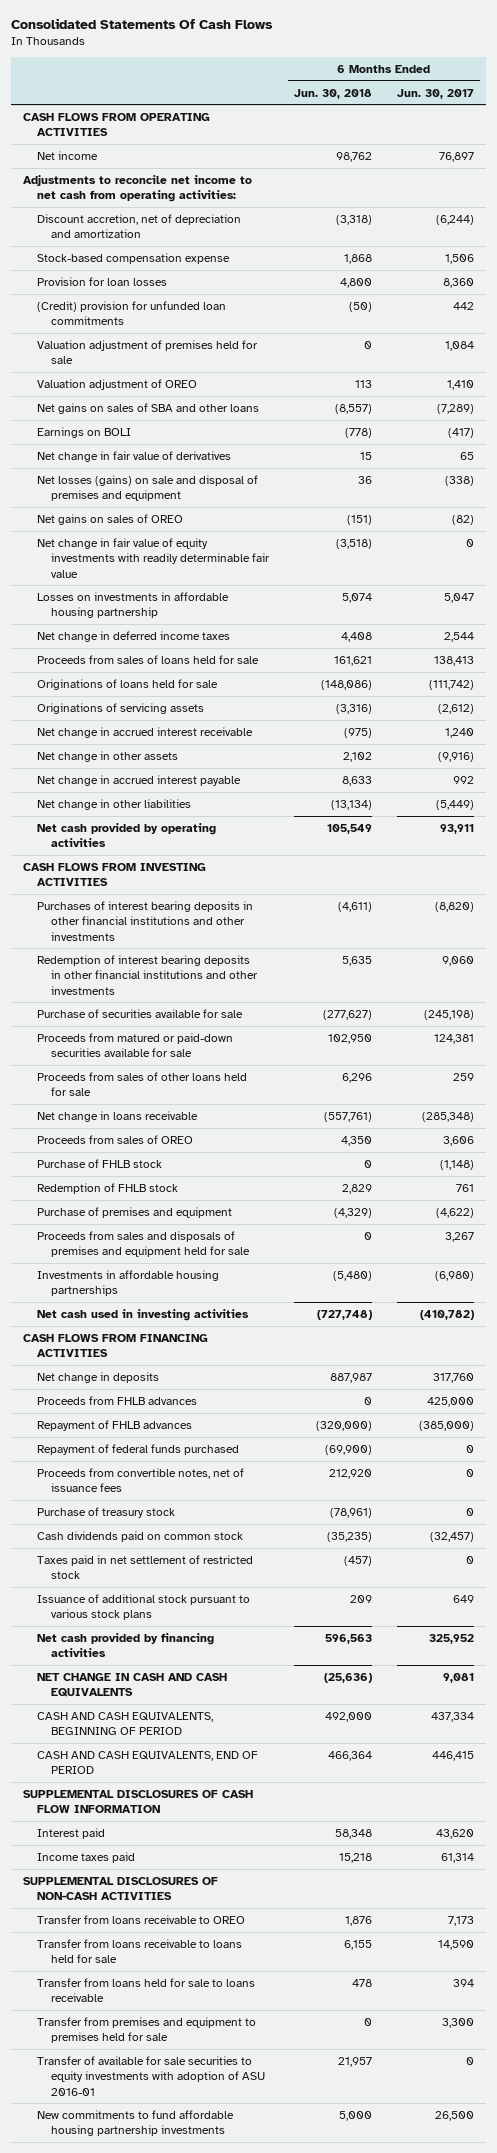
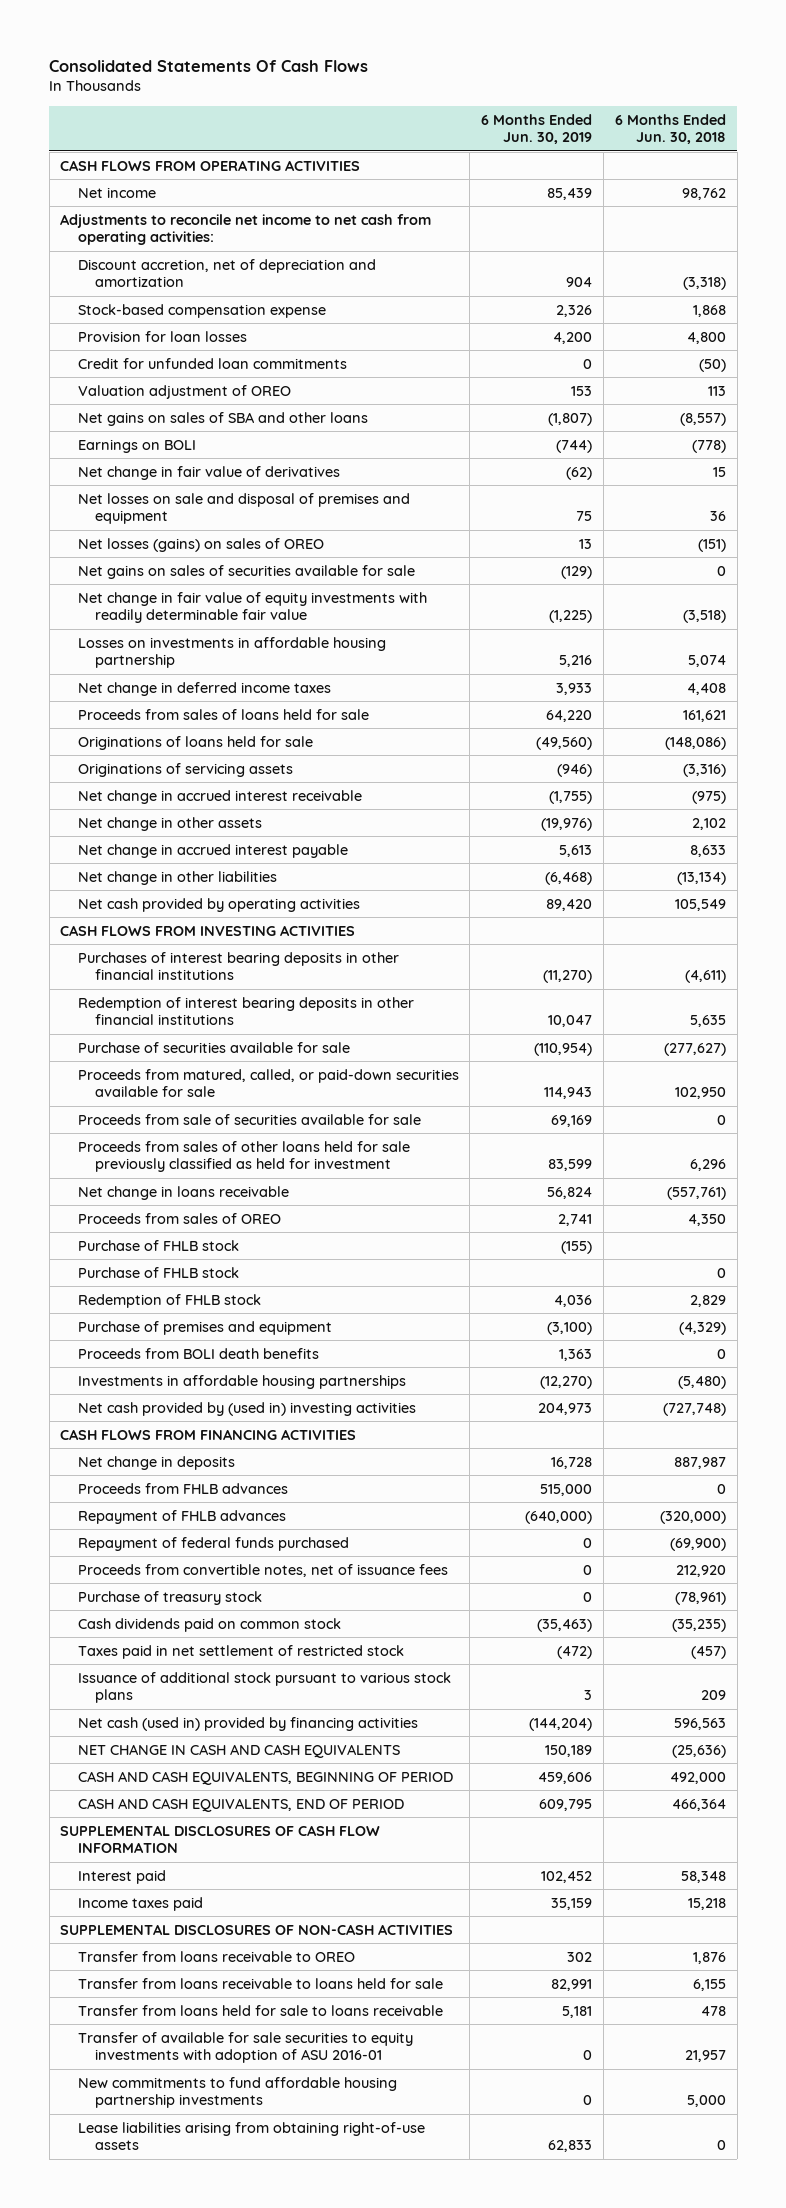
[396,88,474,99] Jun. 30, 2017 -> none
none -> [481,113,593,145] 6 Months Ended Jun. 30, 2019
[37,339,259,365] Valuation adjustment of premises held for sale -> none
[37,300,227,326] (Credit) provision for unfunded loan commitments -> [77,357,347,369] Credit for unfunded loan commitments
[37,474,259,502] Net losses (gains) on sale and disposal of premises and equipment -> [77,492,410,525] Net losses on sale and disposal of premises and equipment
[37,513,184,525] Net gains on sales of OREO -> [77,537,324,552] Net losses (gains) on sales of OREO
none -> [77,564,415,579] Net gains on sales of securities available for sale
[37,900,254,941] Purchases of interest bearing deposits in other financial institutions and other investments -> [77,951,399,981] Purchases of interest bearing deposits in other financial institutions
[37,954,259,995] Redemption of interest bearing deposits in other financial institutions and other investments -> [77,996,414,1026] Redemption of interest bearing deposits in other financial institutions
[37,1032,234,1058] Proceeds from matured or paid-down securities available for sale -> [77,1068,459,1098] Proceeds from matured, called, or paid-down securities available for sale
none -> [77,1113,421,1125] Proceeds from sale of securities available for sale
[37,1071,248,1097] Proceeds from sales of other loans held for sale -> [77,1140,410,1173] Proceeds from sales of other loans held for sale previously classified as held for investment
none -> [77,1239,239,1251] Purchase of FHLB stock
[37,1230,251,1258] Proceeds from sales and disposals of premises and equipment held for sale -> none
none -> [77,1347,319,1359] Proceeds from BOLI death benefits
[37,1308,250,1321] Net cash used in investing activities -> [77,1401,416,1416] Net cash provided by (used in) investing activities
[37,1632,215,1658] Net cash provided by financing activities -> [77,1716,418,1731] Net cash (used in) provided by financing activities
[37,2016,257,2044] Transfer from premises and equipment to premises held for sale -> none
none -> [77,2121,425,2151] Lease liabilities arising from obtaining right-of-use assets

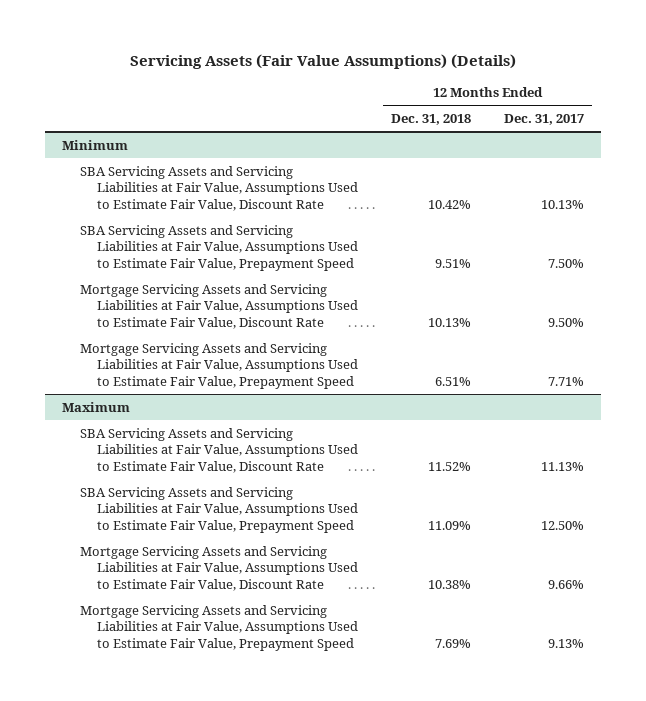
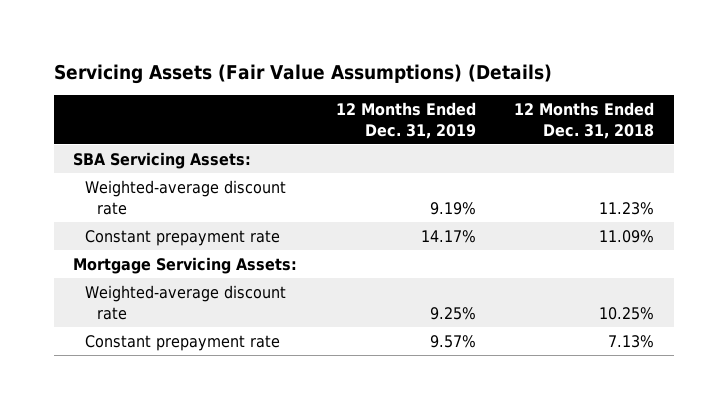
[504,114,585,126] Dec. 31, 2017 -> none
none -> [335,101,476,139] 12 Months Ended Dec. 31, 2019
[61,139,128,150] Minimum -> none
[79,165,359,211] SBA Servicing Assets and Servicing Liabilities at Fair Value, Assumptions Used to Estimate Fair Value, Discount Rate -> none
[79,224,359,271] SBA Servicing Assets and Servicing Liabilities at Fair Value, Assumptions Used to Estimate Fair Value, Prepayment Speed -> none
[79,283,359,329] Mortgage Servicing Assets and Servicing Liabilities at Fair Value, Assumptions Used to Estimate Fair Value, Discount Rate -> none
[79,342,359,389] Mortgage Servicing Assets and Servicing Liabilities at Fair Value, Assumptions Used to Estimate Fair Value, Prepayment Speed -> none
[61,401,130,412] Maximum -> none
[79,427,359,473] SBA Servicing Assets and Servicing Liabilities at Fair Value, Assumptions Used to Estimate Fair Value, Discount Rate -> none
[79,545,359,591] Mortgage Servicing Assets and Servicing Liabilities at Fair Value, Assumptions Used to Estimate Fair Value, Discount Rate -> none
[79,604,359,651] Mortgage Servicing Assets and Servicing Liabilities at Fair Value, Assumptions Used to Estimate Fair Value, Prepayment Speed -> none
none -> [72,151,251,169] SBA Servicing Assets:
none -> [84,179,286,215] Weighted-average discount rate
[79,486,359,533] SBA Servicing Assets and Servicing Liabilities at Fair Value, Assumptions Used to Estimate Fair Value, Prepayment Speed -> [84,229,280,246] Constant prepayment rate
none -> [72,256,297,274] Mortgage Servicing Assets:
none -> [84,284,286,320] Weighted-average discount rate
none -> [84,334,280,351] Constant prepayment rate

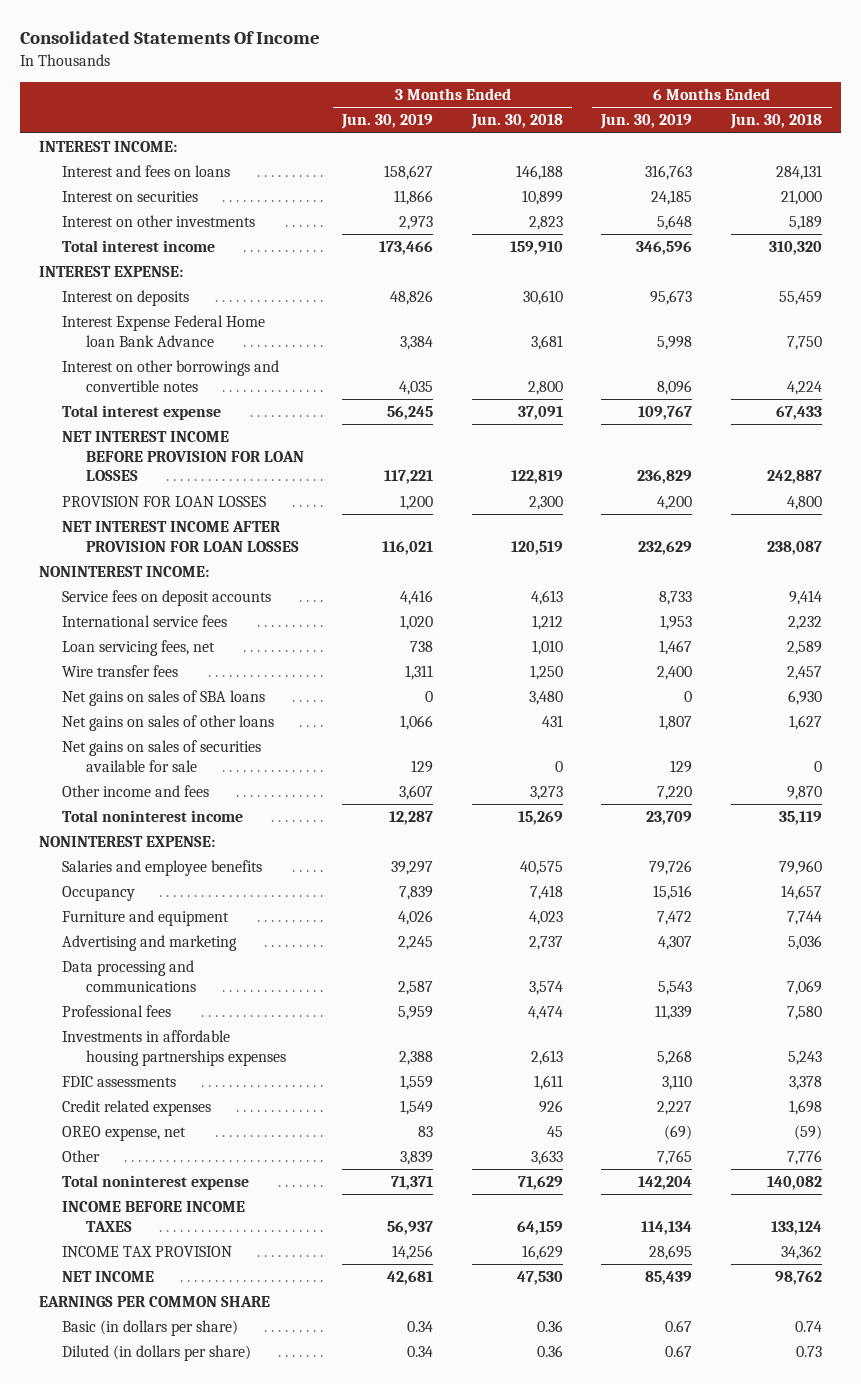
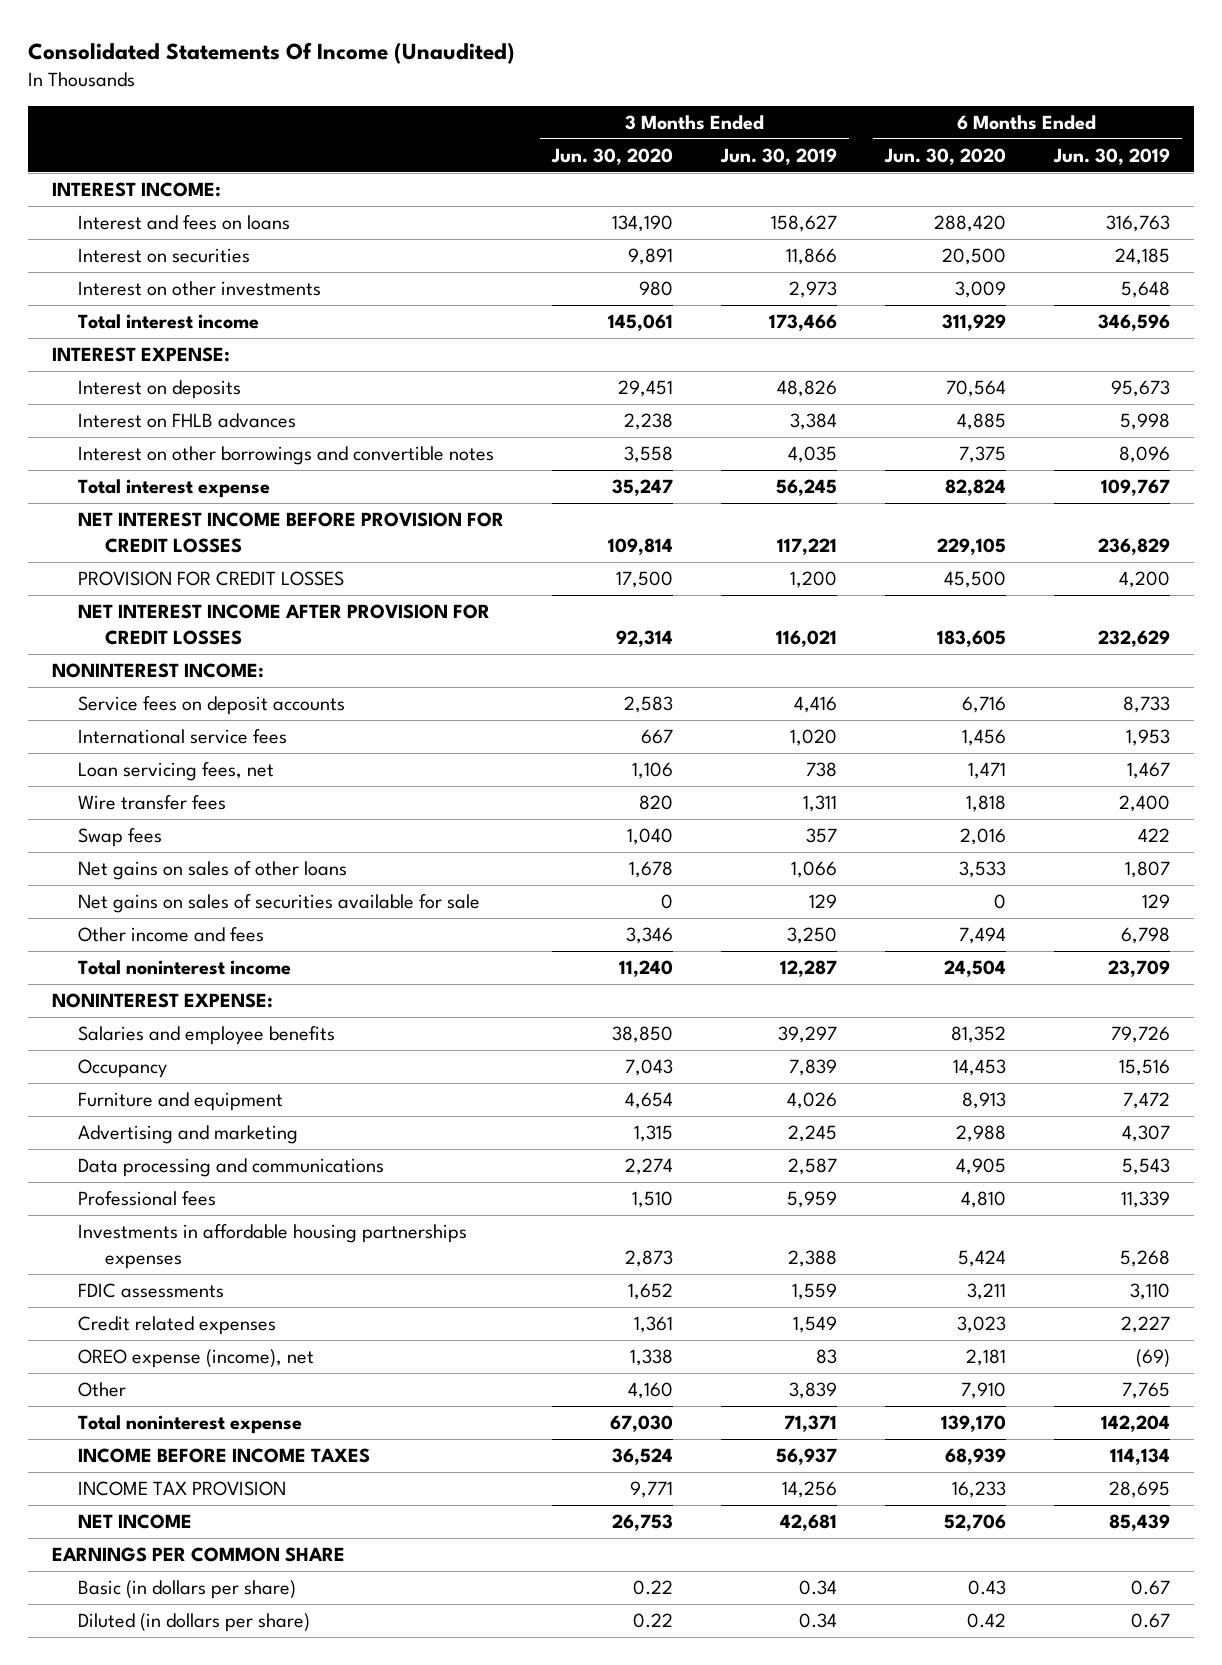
[19,31,320,45] Consolidated Statements Of Income -> [27,42,515,65] Consolidated Statements Of Income (Unaudited)
[470,114,563,130] Jun. 30, 2018 -> none
[729,114,822,130] Jun. 30, 2018 -> none
none -> [551,147,674,165] Jun. 30, 2020
none -> [883,147,1006,165] Jun. 30, 2020
[62,315,266,347] Interest Expense Federal Home loan Bank Advance -> [78,413,297,429] Interest on FHLB advances
[62,431,304,482] NET INTEREST INCOME BEFORE PROVISION FOR LOAN LOSSES -> [78,512,505,554] NET INTEREST INCOME BEFORE PROVISION FOR CREDIT LOSSES
[62,496,267,508] PROVISION FOR LOAN LOSSES -> [78,571,345,587] PROVISION FOR CREDIT LOSSES
[62,521,299,552] NET INTEREST INCOME AFTER PROVISION FOR LOAN LOSSES -> [78,604,491,646] NET INTEREST INCOME AFTER PROVISION FOR CREDIT LOSSES
[62,690,266,707] Net gains on sales of SBA loans -> none
none -> [78,828,163,848] Swap fees
[399,785,434,801] 3,607 -> [786,927,837,945] 3,250
[657,786,693,801] 7,220 -> [1120,927,1170,945] 6,798
[62,1126,187,1142] OREO expense, net -> [78,1349,315,1369] OREO expense (income), net

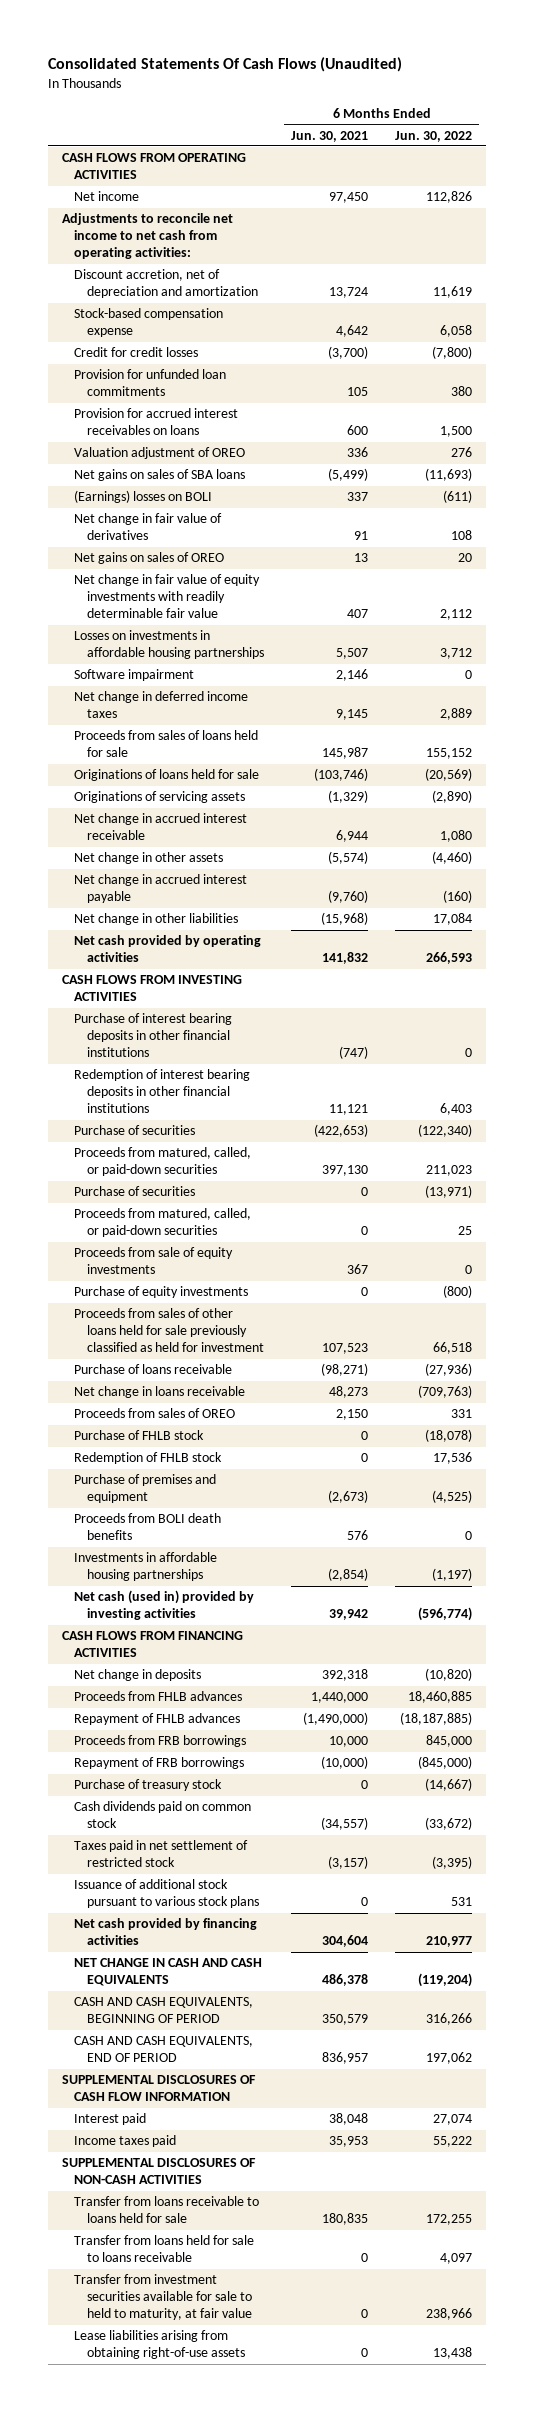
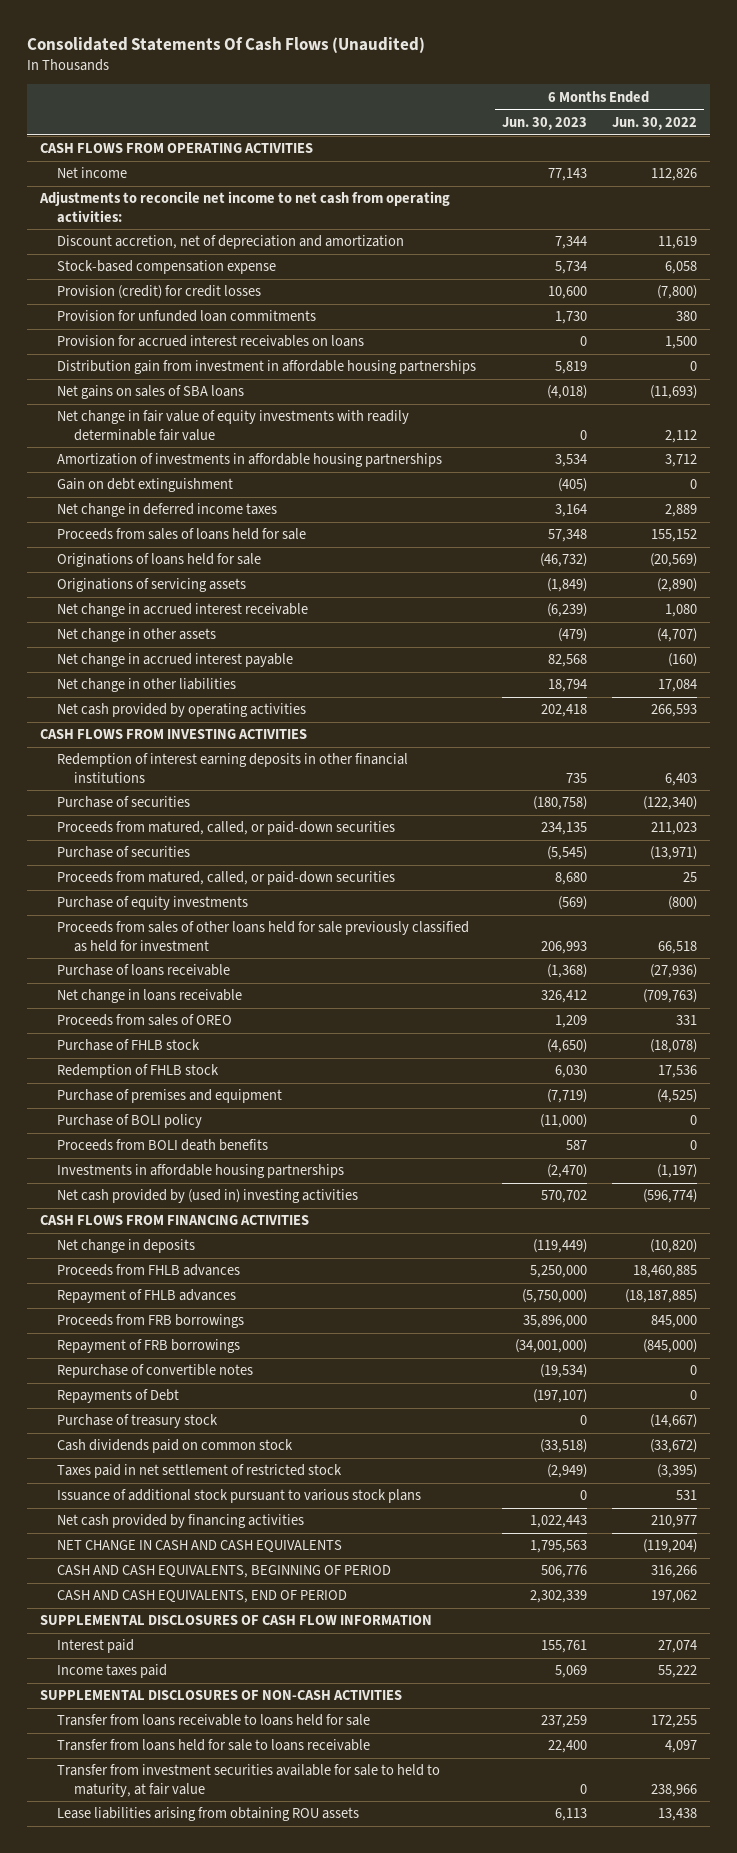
[290,130,368,142] Jun. 30, 2021 -> none
none -> [501,116,587,130] Jun. 30, 2023
[74,347,199,358] Credit for credit losses -> [57,285,262,300] Provision (credit) for credit losses
[74,447,246,460] Valuation adjustment of OREO -> none
none -> [57,360,477,375] Distribution gain from investment in affordable housing partnerships
[74,490,213,504] (Earnings) losses on BOLI -> none
[74,513,223,541] Net change in fair value of derivatives -> none
[74,552,225,565] Net gains on sales of OREO -> none
[74,669,195,682] Software impairment -> none
[74,630,264,660] Losses on investments in affordable housing partnerships -> [57,453,443,468] Amortization of investments in affordable housing partnerships
none -> [57,478,234,493] Gain on debt extinguishment
[432,851,473,865] (4,460) -> [657,628,698,643] (4,707)
[74,1013,233,1058] Purchase of interest bearing deposits in other financial institutions -> none
[74,1069,251,1114] Redemption of interest bearing deposits in other financial institutions -> [57,753,409,783] Redemption of interest earning deposits in other financial institutions
[74,1247,234,1275] Proceeds from sale of equity investments -> none
none -> [57,1114,203,1129] Purchase of BOLI policy
[74,1590,255,1621] Net cash (used in) provided by investing activities -> [57,1189,359,1204] Net cash provided by (used in) investing activities
none -> [57,1364,254,1379] Repurchase of convertible notes
none -> [57,1389,180,1404] Repayments of Debt
[74,2330,245,2360] Lease liabilities arising from obtaining right-of-use assets -> [57,1807,360,1822] Lease liabilities arising from obtaining ROU assets

